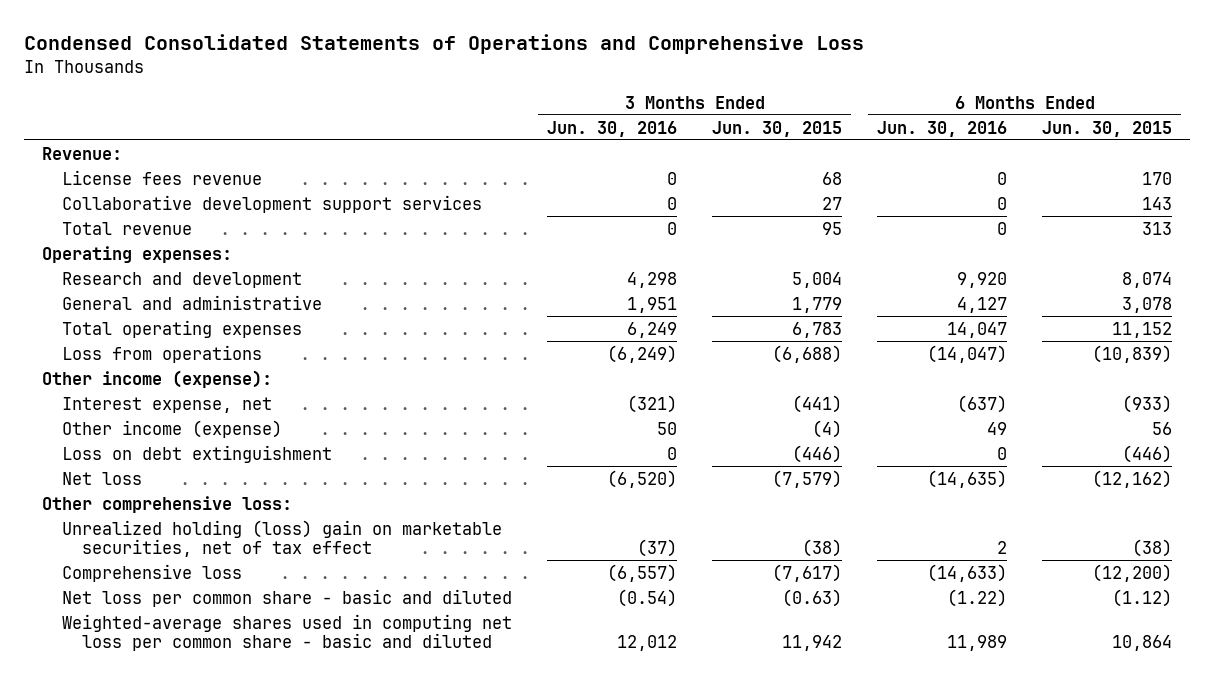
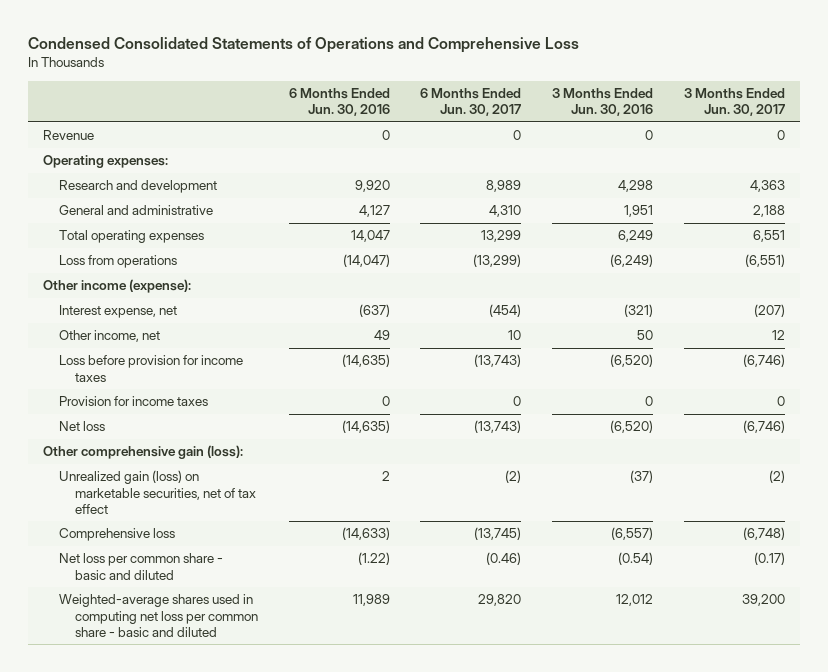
[712,120,843,137] Jun. 30, 2015 -> none
[1042,120,1173,137] Jun. 30, 2015 -> none
none -> [420,87,522,117] 6 Months Ended Jun. 30, 2017
none -> [683,87,785,117] 3 Months Ended Jun. 30, 2017
[41,146,122,160] Revenue: -> none
[62,169,263,185] License fees revenue -> none
[62,194,483,213] Collaborative development support services -> none
[62,221,193,235] Total revenue -> [43,130,95,141] Revenue
[62,444,333,463] Loss on debt extinguishment -> none
[62,419,283,438] Other income (expense) -> [59,330,161,343] Other income, net
none -> [59,355,244,382] Loss before provision for income taxes
none -> [59,396,209,407] Provision for income taxes
[41,495,292,513] Other comprehensive loss: -> [43,445,244,460] Other comprehensive gain (loss):
[62,519,503,558] Unrealized holding (loss) gain on marketable securities, net of tax effect -> [59,470,257,514] Unrealized gain (loss) on marketable securities, net of tax effect

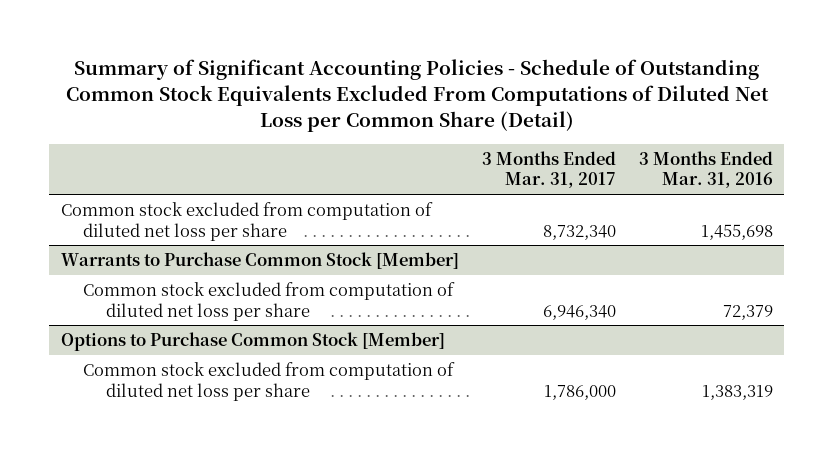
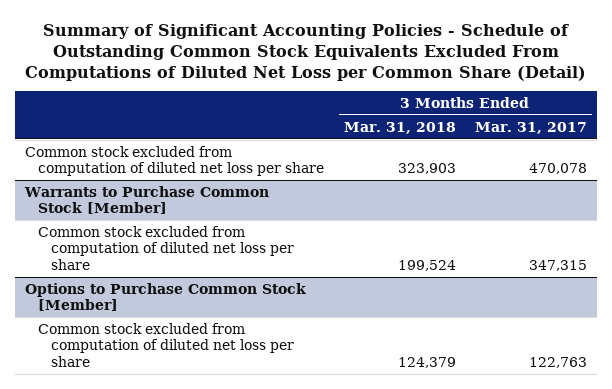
[638,150,773,189] 3 Months Ended Mar. 31, 2016 -> none
none -> [343,121,456,134] Mar. 31, 2018
[542,224,616,240] 8,732,340 -> [529,163,588,175] 470,078
[542,304,616,320] 6,946,340 -> [529,260,588,272] 347,315
[543,384,616,400] 1,786,000 -> [529,357,588,369] 122,763

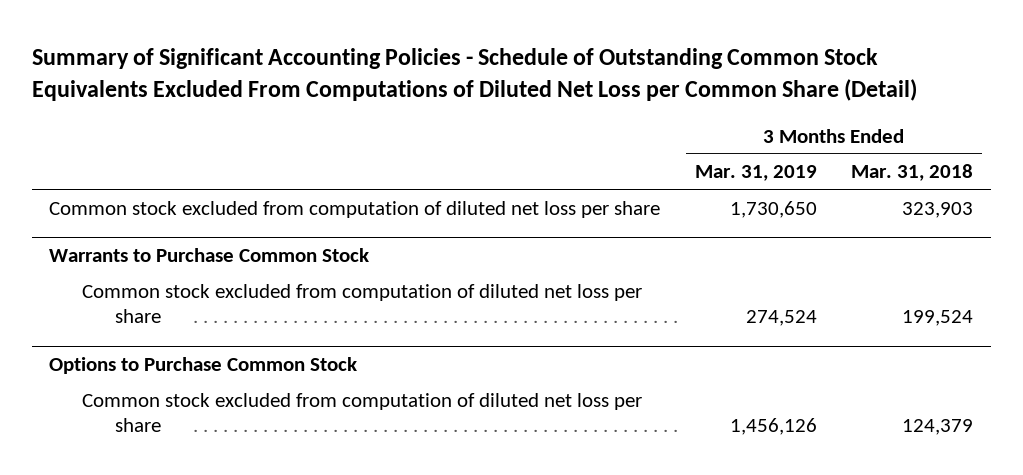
[475,121,588,134] Mar. 31, 2017 -> none
none -> [694,165,817,182] Mar. 31, 2019
[23,185,269,215] Warrants to Purchase Common Stock [Member] -> [49,248,370,263] Warrants to Purchase Common Stock
[24,282,306,312] Options to Purchase Common Stock [Member] -> [49,357,358,375] Options to Purchase Common Stock

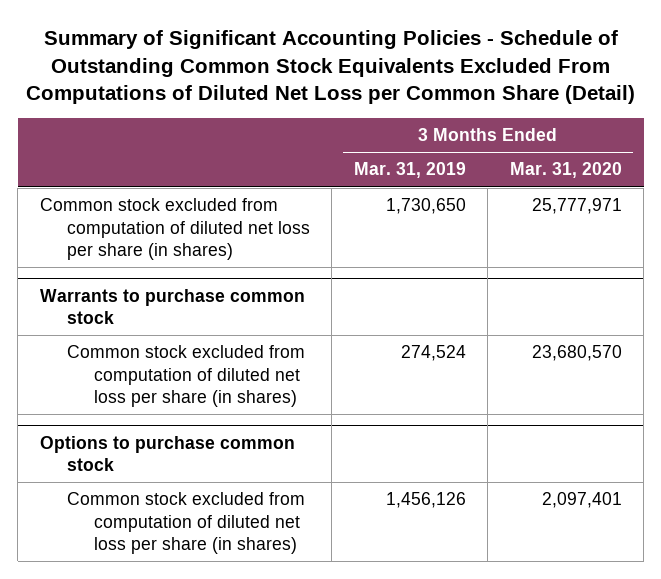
[851,164,974,182] Mar. 31, 2018 -> none
none -> [509,162,622,179] Mar. 31, 2020
[49,200,661,218] Common stock excluded from computation of diluted net loss per share -> [39,198,310,260] Common stock excluded from computation of diluted net loss per share (in shares)
[49,248,370,263] Warrants to Purchase Common Stock -> [39,288,305,324] Warrants to purchase common stock
[82,283,643,324] Common stock excluded from computation of diluted net loss per share -> [66,345,305,407] Common stock excluded from computation of diluted net loss per share (in shares)
[49,357,358,375] Options to Purchase Common Stock -> [39,435,295,471] Options to purchase common stock
[82,392,643,433] Common stock excluded from computation of diluted net loss per share -> [66,492,305,554] Common stock excluded from computation of diluted net loss per share (in shares)

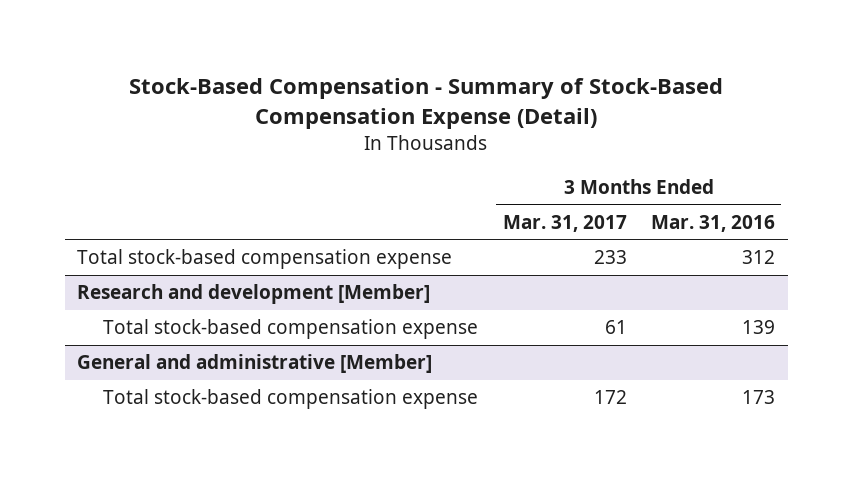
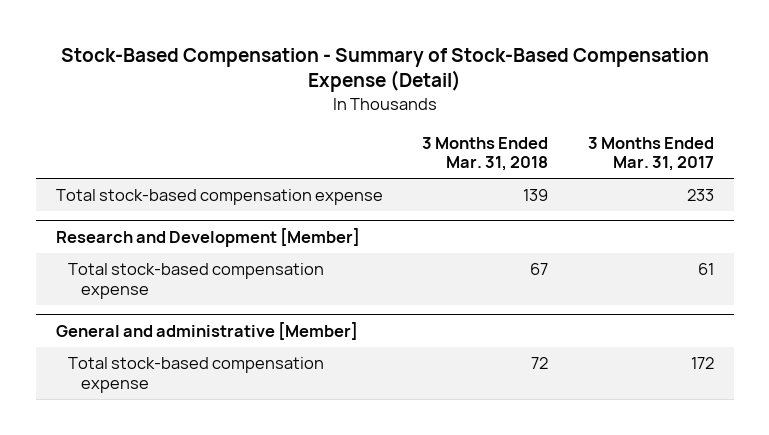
[651,214,776,232] Mar. 31, 2016 -> none
none -> [422,136,549,172] 3 Months Ended Mar. 31, 2018
[76,284,430,305] Research and development [Member] -> [55,227,360,247] Research and Development [Member]

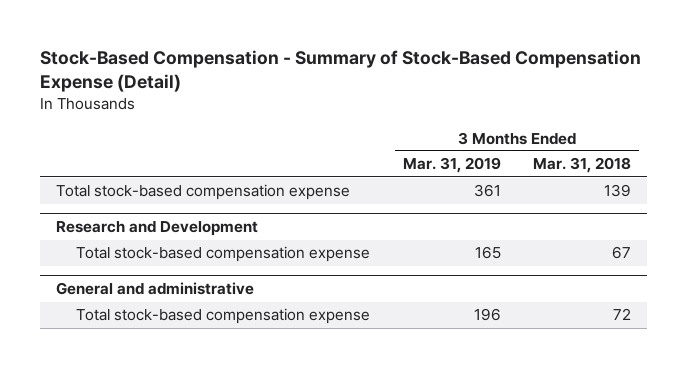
[587,136,714,172] 3 Months Ended Mar. 31, 2017 -> none
none -> [402,157,501,174] Mar. 31, 2019
[55,227,360,247] Research and Development [Member] -> [55,221,258,237] Research and Development
[55,321,358,340] General and administrative [Member] -> [55,282,254,296] General and administrative

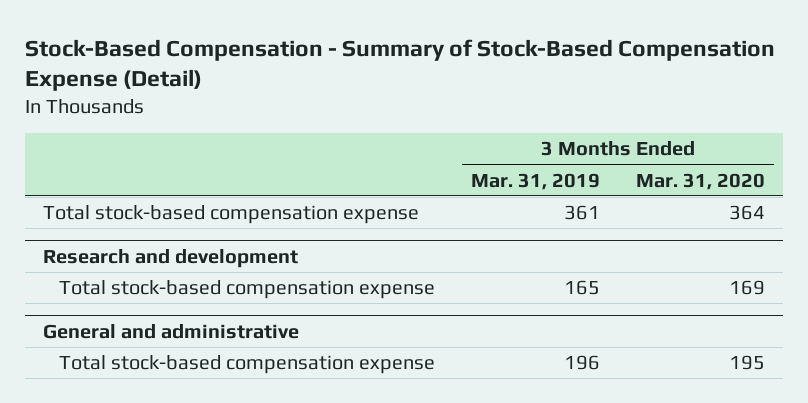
[532,157,631,174] Mar. 31, 2018 -> none
none -> [635,172,765,190] Mar. 31, 2020
[55,221,258,237] Research and Development -> [42,248,298,268] Research and development

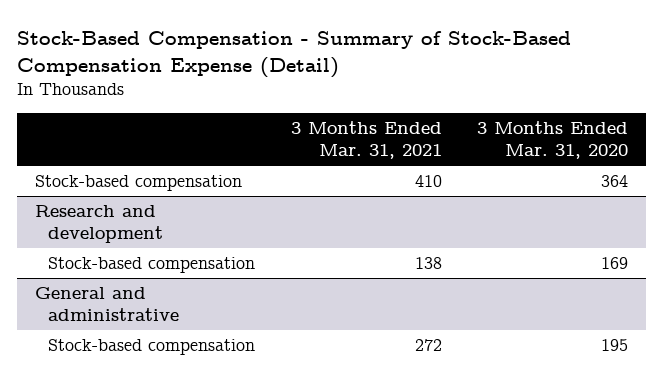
[471,172,601,190] Mar. 31, 2019 -> none
none -> [290,121,442,160] 3 Months Ended Mar. 31, 2021
[42,205,419,225] Total stock-based compensation expense -> [35,175,243,192] Stock-based compensation
[59,280,436,300] Total stock-based compensation expense -> [48,257,256,274] Stock-based compensation
[59,355,436,375] Total stock-based compensation expense -> [48,339,256,356] Stock-based compensation

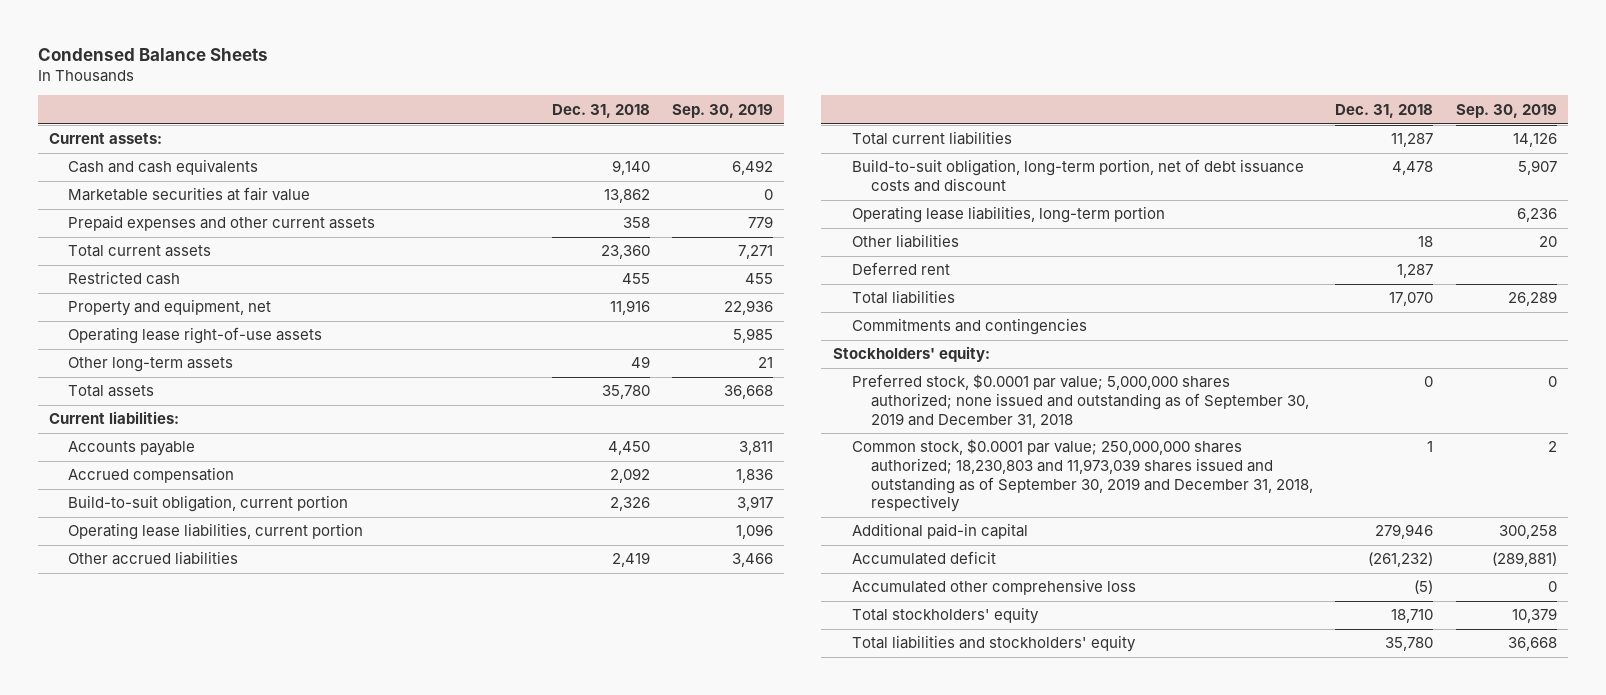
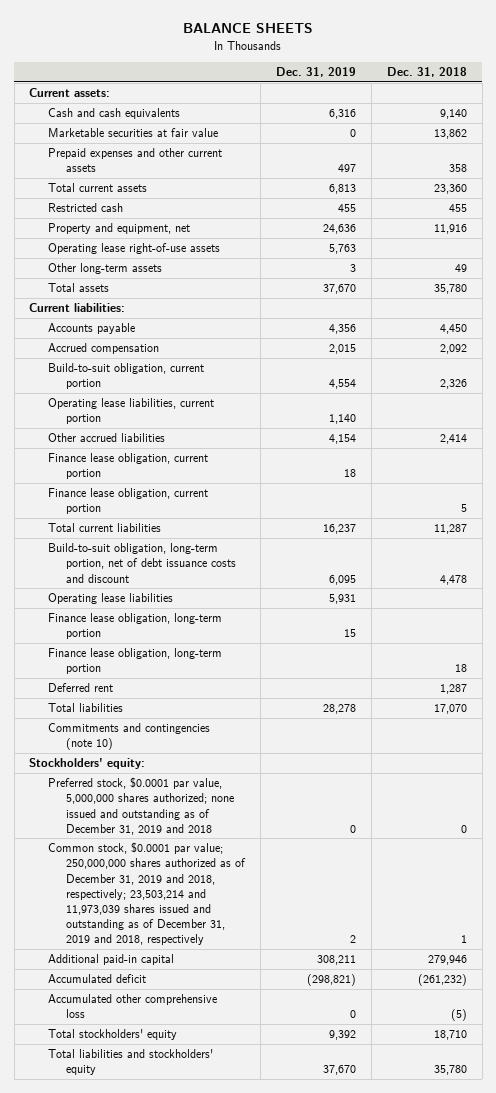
[37,47,268,61] Condensed Balance Sheets -> [183,23,314,34] BALANCE SHEETS
[672,103,774,118] Sep. 30, 2019 -> none
none -> [276,67,357,78] Dec. 31, 2019
[611,552,650,568] 2,419 -> [439,434,467,445] 2,414
none -> [47,453,208,480] Finance lease obligation, current portion
none -> [47,488,208,515] Finance lease obligation, current portion
[851,234,959,249] Other liabilities -> none
[851,206,1165,224] Operating lease liabilities, long-term portion -> [47,593,173,605] Operating lease liabilities
none -> [47,613,222,640] Finance lease obligation, long-term portion
none -> [47,648,222,675] Finance lease obligation, long-term portion
[851,318,1087,336] Commitments and contingencies -> [47,723,210,751] Commitments and contingencies (note 10)
[851,374,1309,428] Preferred stock, $0.0001 par value; 5,000,000 shares authorized; none issued and outstanding as of September 30, 2019 and December 31, 2018 -> [47,777,235,835] Preferred stock, $0.0001 par value, 5,000,000 shares authorized; none issued and outstanding as of December 31, 2019 and 2018
[851,439,1313,513] Common stock, $0.0001 par value; 250,000,000 shares authorized; 18,230,803 and 11,973,039 shares issued and outstanding as of September 30, 2019 and December 31, 2018, respectively -> [47,842,247,945] Common stock, $0.0001 par value; 250,000,000 shares authorized as of December 31, 2019 and 2018, respectively; 23,503,214 and 11,973,039 shares issued and outstanding as of December 31, 2019 and 2018, respectively

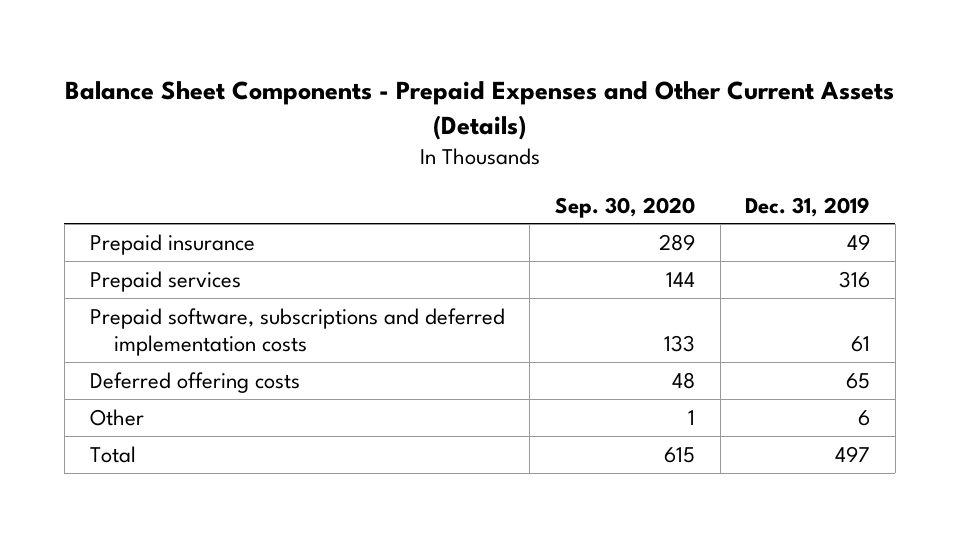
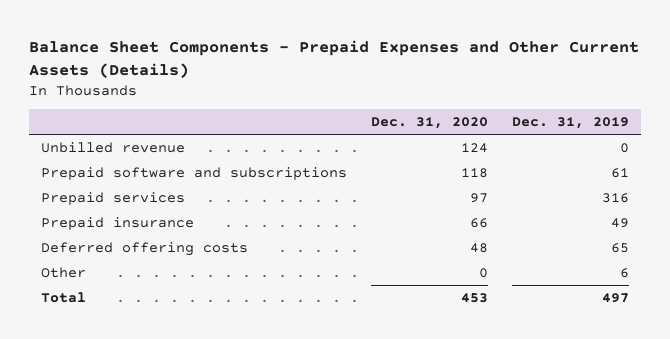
[554,196,695,218] Sep. 30, 2020 -> none
none -> [371,117,489,130] Dec. 31, 2020
none -> [40,141,185,153] Unbilled revenue
none -> [40,166,347,180] Prepaid software and subscriptions
[89,307,505,356] Prepaid software, subscriptions and deferred implementation costs -> none
[89,233,255,255] Prepaid insurance -> [40,216,194,230] Prepaid insurance

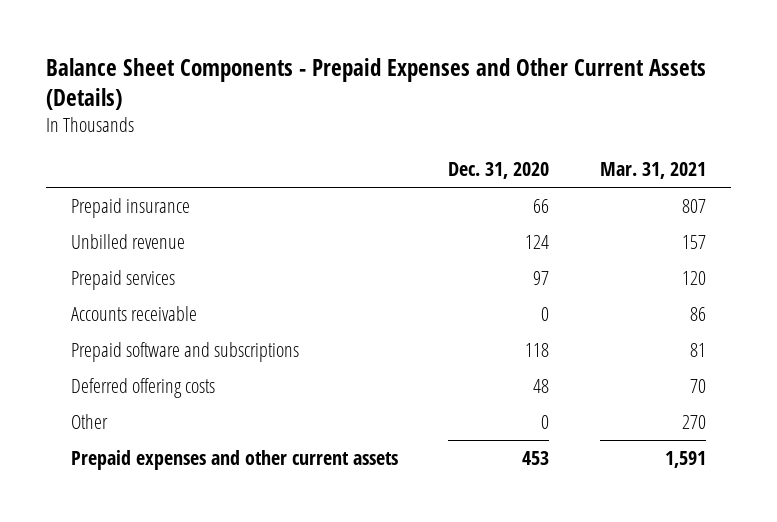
[512,117,630,130] Dec. 31, 2019 -> none
none -> [599,162,706,180] Mar. 31, 2021
[40,216,194,230] Prepaid insurance -> [70,197,190,218] Prepaid insurance
none -> [70,305,197,321] Accounts receivable
[40,166,347,180] Prepaid software and subscriptions -> [70,341,299,362] Prepaid software and subscriptions
[40,291,86,303] Total -> [70,449,398,470] Prepaid expenses and other current assets

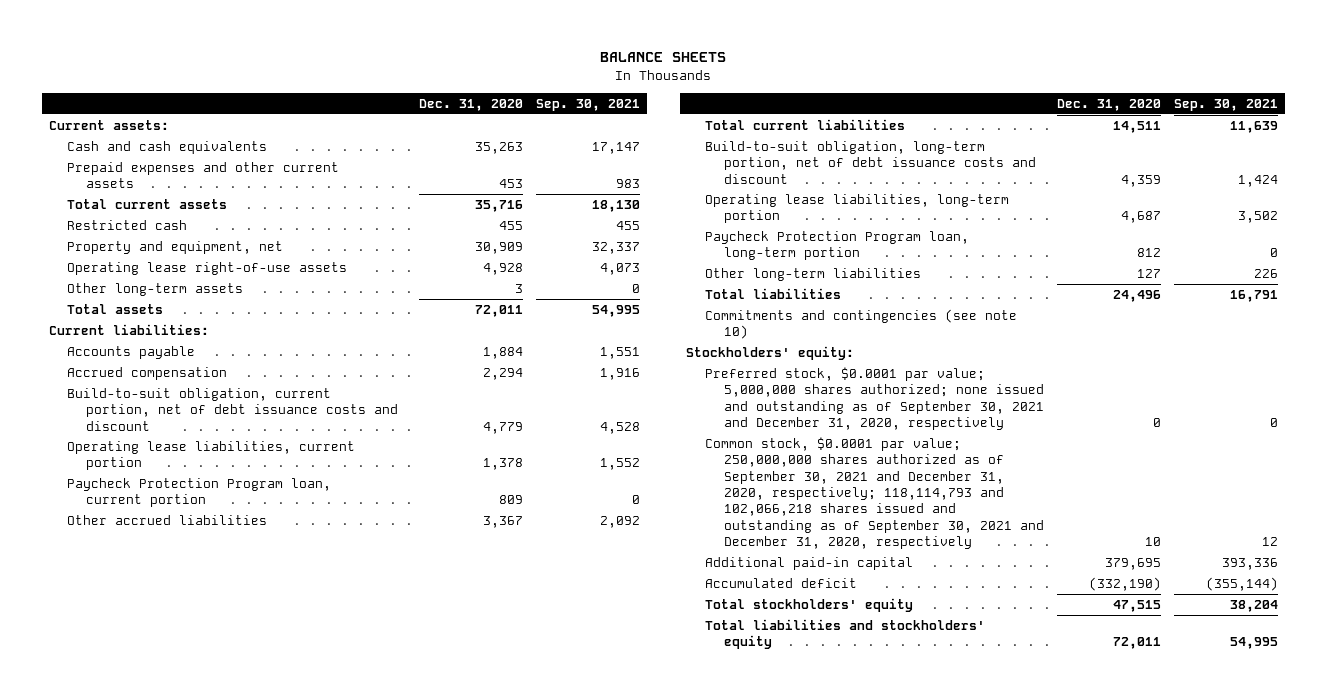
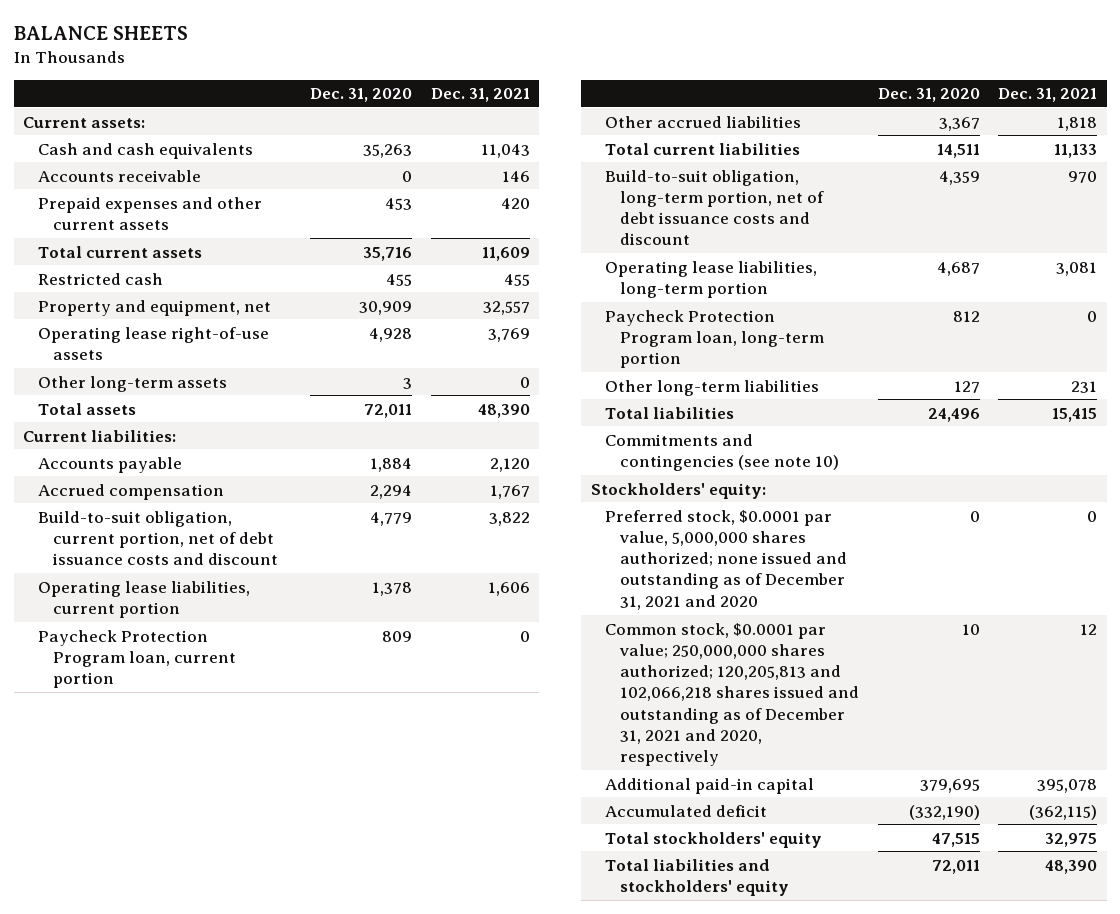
[536,98,641,111] Sep. 30, 2021 -> none
none -> [430,88,530,103] Dec. 31, 2021
none -> [37,169,201,182] Accounts receivable
[705,366,1044,430] Preferred stock, $0.0001 par value; 5,000,000 shares authorized; none issued and outstanding as of September 30, 2021 and December 31, 2020, respectively -> [605,509,847,610] Preferred stock, $0.0001 par value, 5,000,000 shares authorized; none issued and outstanding as of December 31, 2021 and 2020
[705,436,1044,550] Common stock, $0.0001 par value; 250,000,000 shares authorized as of September 30, 2021 and December 31, 2020, respectively; 118,114,793 and 102,066,218 shares issued and outstanding as of September 30, 2021 and December 31, 2020, respectively -> [605,622,859,767] Common stock, $0.0001 par value; 250,000,000 shares authorized; 120,205,813 and 102,066,218 shares issued and outstanding as of December 31, 2021 and 2020, respectively

